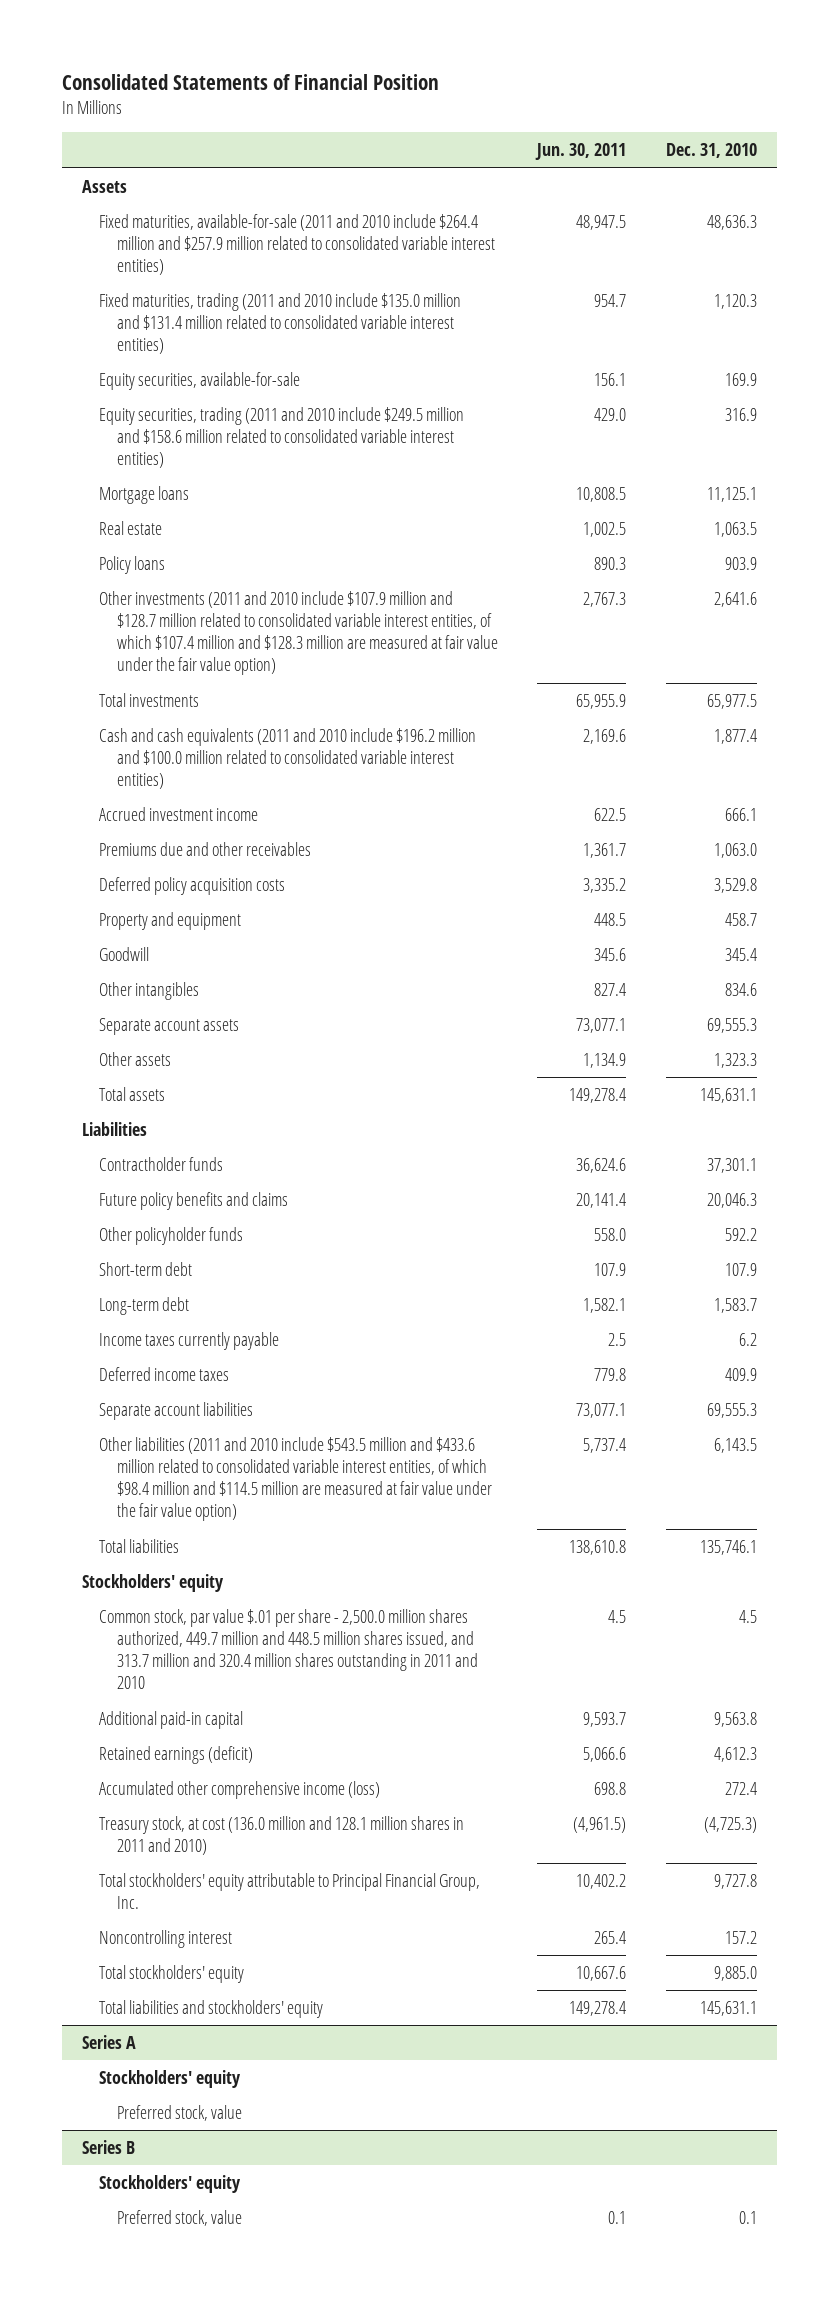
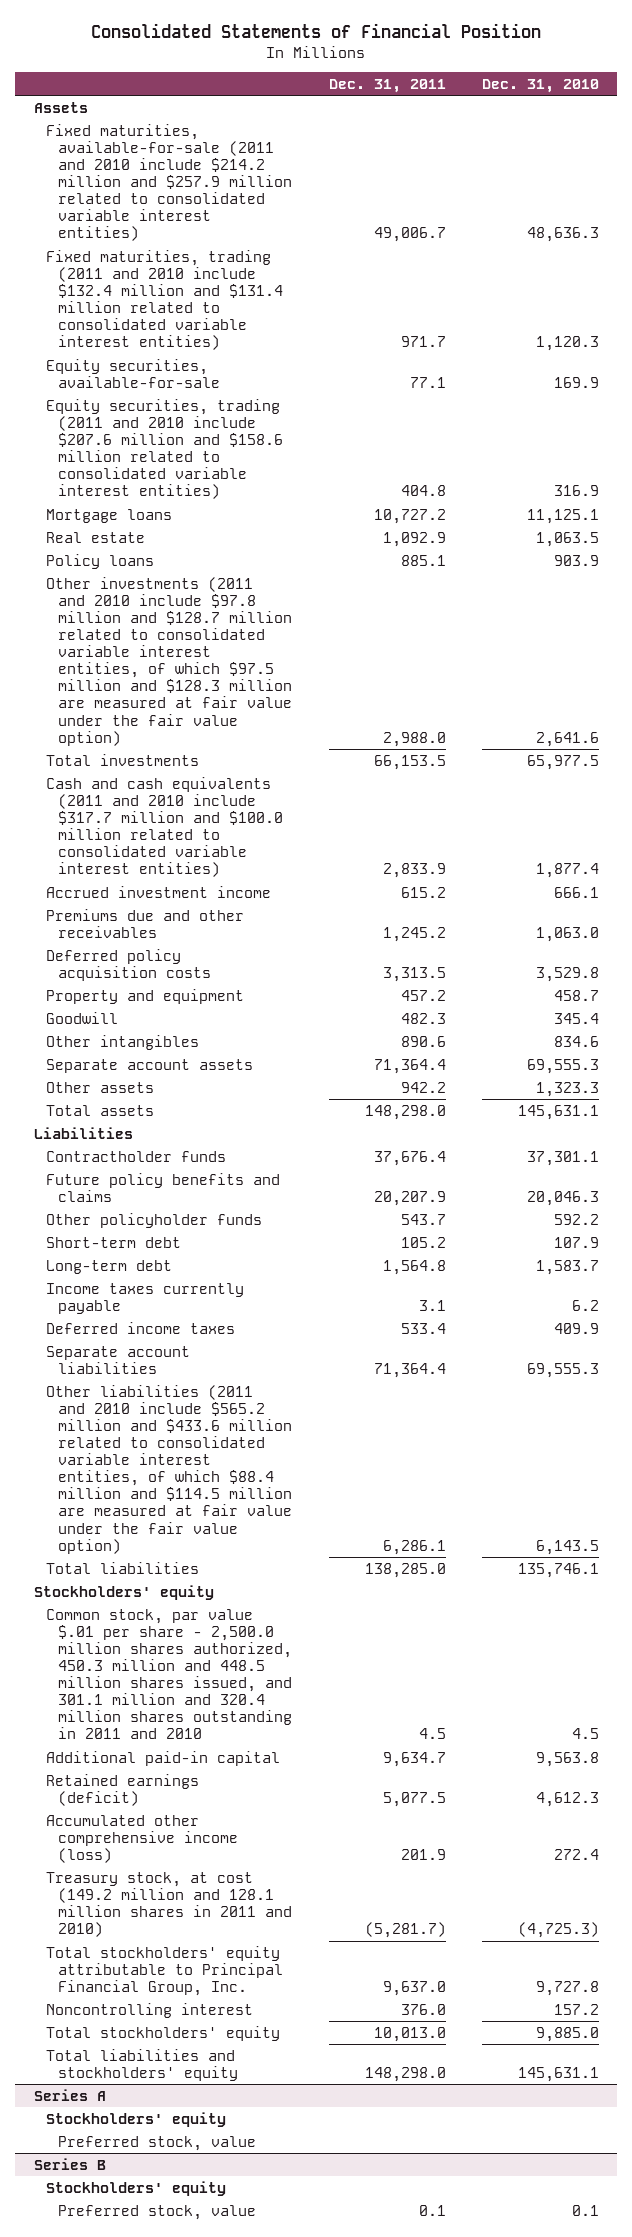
[535,143,627,161] Jun. 30, 2011 -> none
none -> [328,78,446,93] Dec. 31, 2011
[99,213,495,276] Fixed maturities, available-for-sale (2011 and 2010 include $264.4 million and $257.9 million related to consolidated variable interest entities) -> [45,123,293,242] Fixed maturities, available-for-sale (2011 and 2010 include $214.2 million and $257.9 million related to consolidated variable interest entities)
[99,292,462,355] Fixed maturities, trading (2011 and 2010 include $135.0 million and $131.4 million related to consolidated variable interest entities) -> [45,249,284,351] Fixed maturities, trading (2011 and 2010 include $132.4 million and $131.4 million related to consolidated variable interest entities)
[99,406,465,469] Equity securities, trading (2011 and 2010 include $249.5 million and $158.6 million related to consolidated variable interest entities) -> [45,398,284,500] Equity securities, trading (2011 and 2010 include $207.6 million and $158.6 million related to consolidated variable interest entities)
[99,590,498,676] Other investments (2011 and 2010 include $107.9 million and $128.7 million related to consolidated variable interest entities, of which $107.4 million and $128.3 million are measured at fair value under the fair value option) -> [45,576,293,746] Other investments (2011 and 2010 include $97.8 million and $128.7 million related to consolidated variable interest entities, of which $97.5 million and $128.3 million are measured at fair value under the fair value option)
[99,727,477,790] Cash and cash equivalents (2011 and 2010 include $196.2 million and $100.0 million related to consolidated variable interest entities) -> [45,776,284,878] Cash and cash equivalents (2011 and 2010 include $317.7 million and $100.0 million related to consolidated variable interest entities)
[99,1436,492,1522] Other liabilities (2011 and 2010 include $543.5 million and $433.6 million related to consolidated variable interest entities, of which $98.4 million and $114.5 million are measured at fair value under the fair value option) -> [45,1384,293,1554] Other liabilities (2011 and 2010 include $565.2 million and $433.6 million related to consolidated variable interest entities, of which $88.4 million and $114.5 million are measured at fair value under the fair value option)
[99,1608,478,1690] Common stock, par value $.01 per share - 2,500.0 million shares authorized, 449.7 million and 448.5 million shares issued, and 313.7 million and 320.4 million shares outstanding in 2011 and 2010 -> [45,1608,293,1740] Common stock, par value $.01 per share - 2,500.0 million shares authorized, 450.3 million and 448.5 million shares issued, and 301.1 million and 320.4 million shares outstanding in 2011 and 2010
[99,1815,465,1856] Treasury stock, at cost (136.0 million and 128.1 million shares in 2011 and 2010) -> [45,1871,293,1938] Treasury stock, at cost (149.2 million and 128.1 million shares in 2011 and 2010)

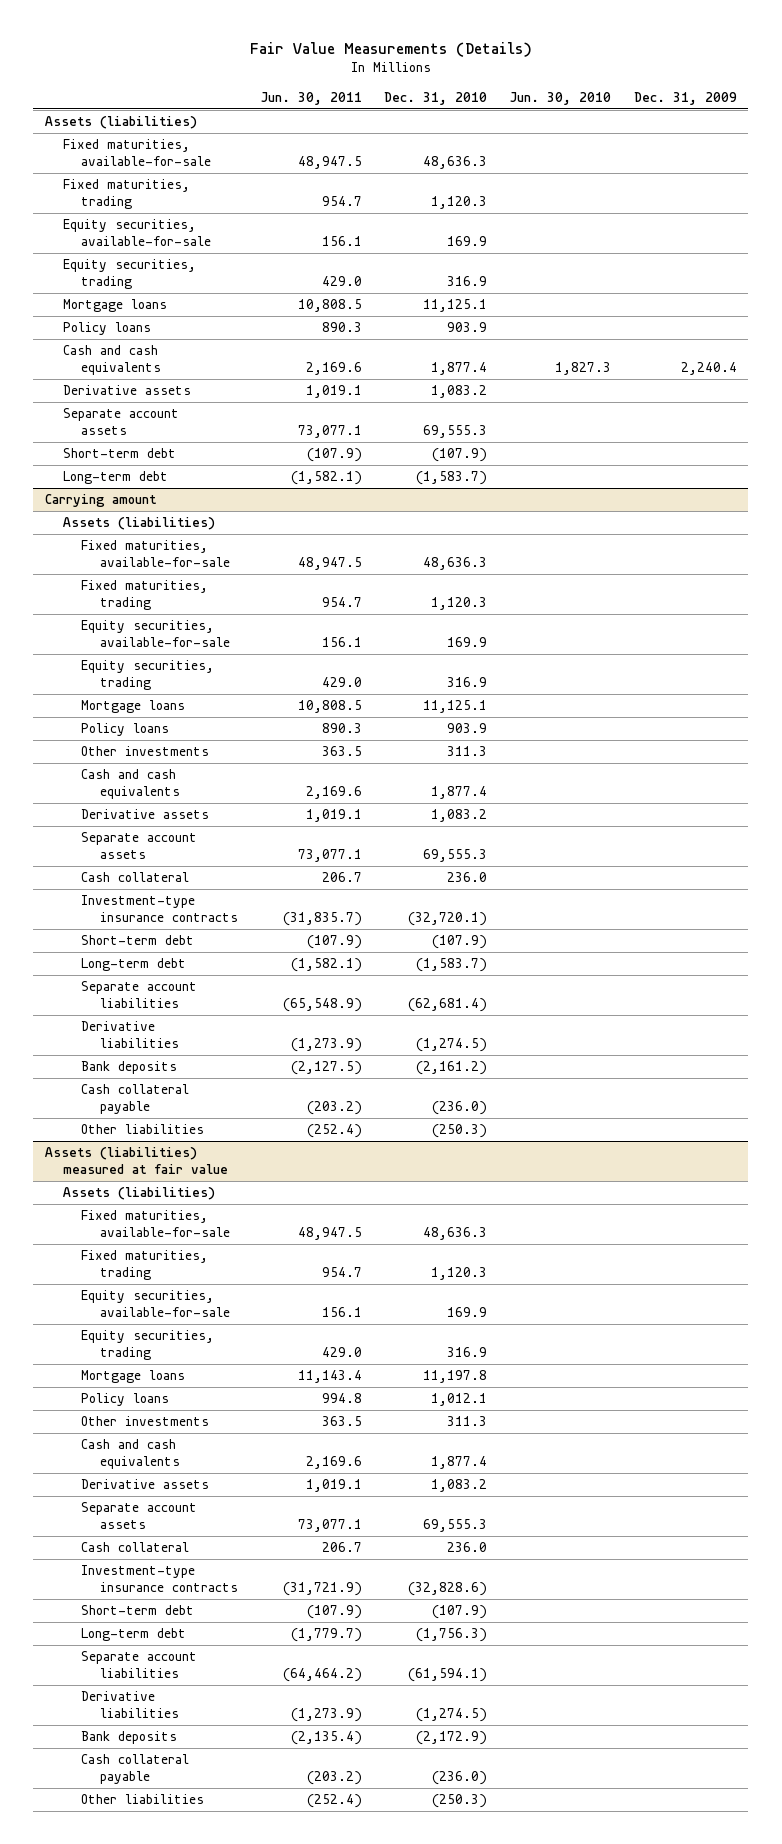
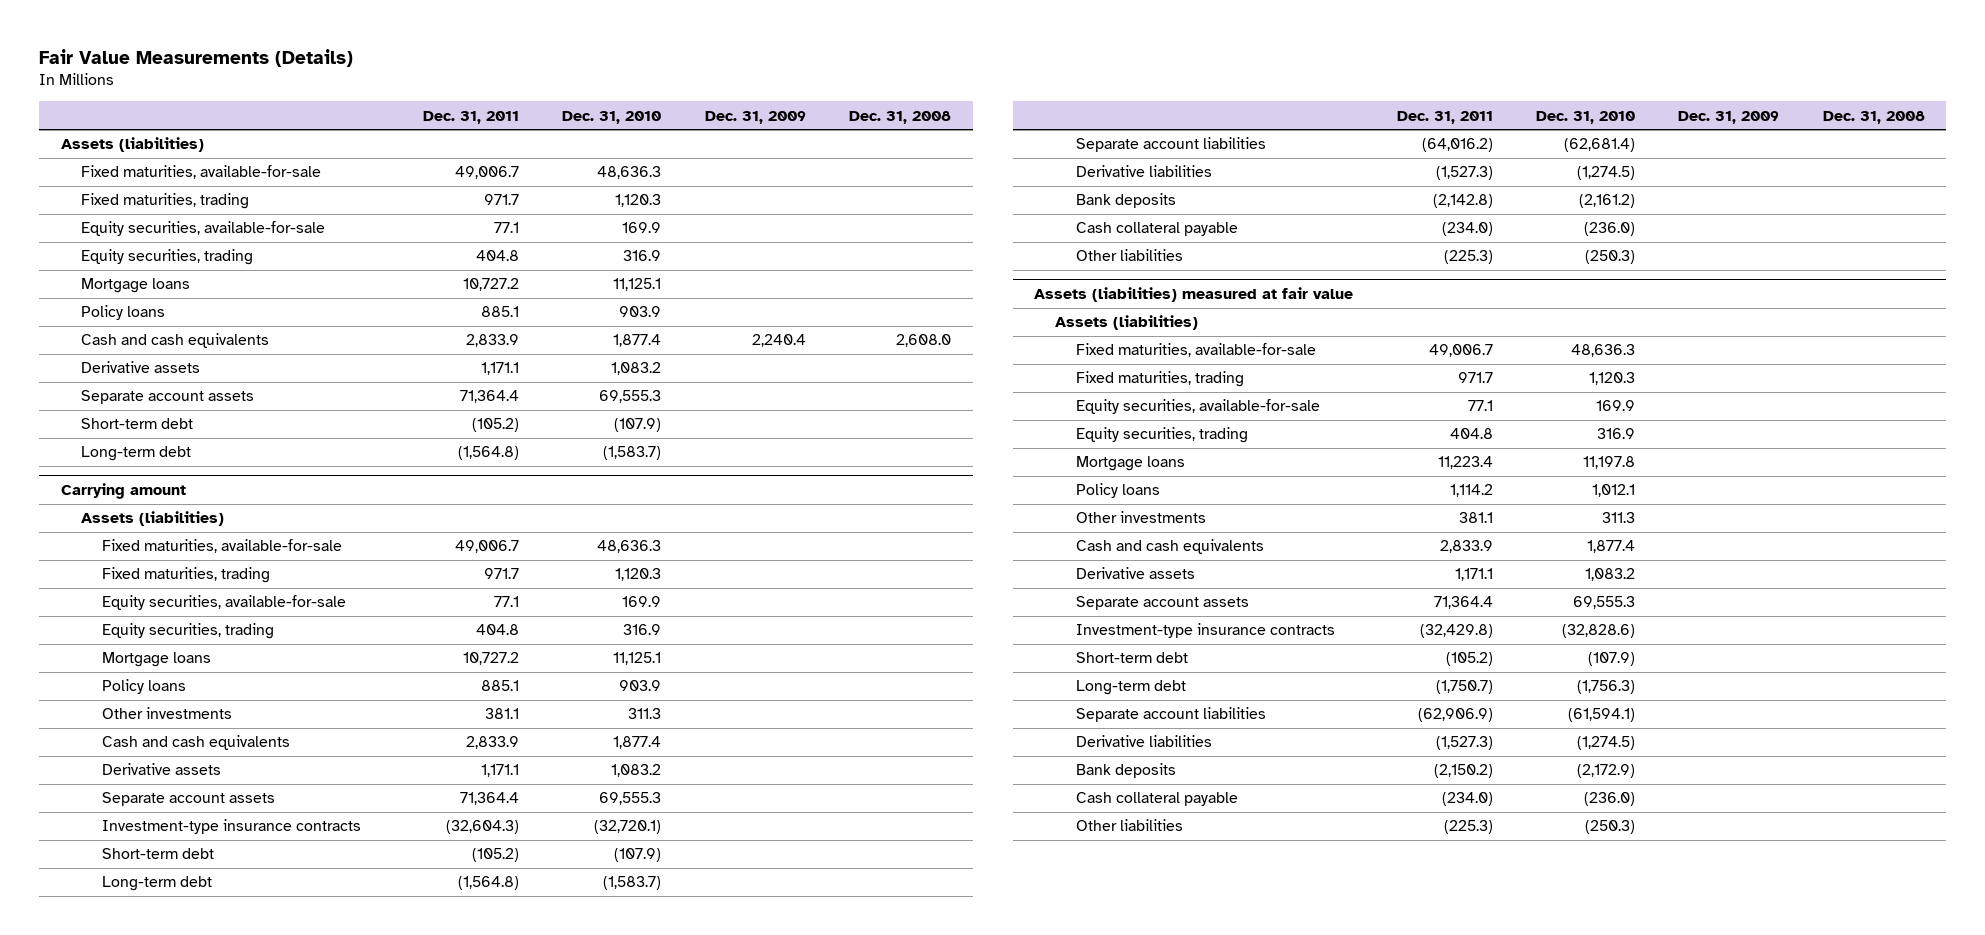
[260,91,362,105] Jun. 30, 2011 -> none
[510,91,612,105] Jun. 30, 2010 -> none
none -> [423,110,520,124] Dec. 31, 2011
none -> [849,110,952,124] Dec. 31, 2008
[81,871,190,882] Cash collateral -> none
[81,1541,190,1552] Cash collateral -> none

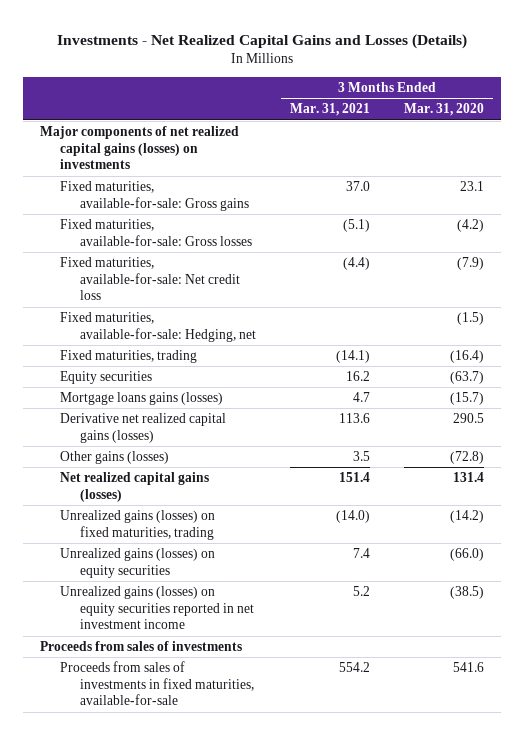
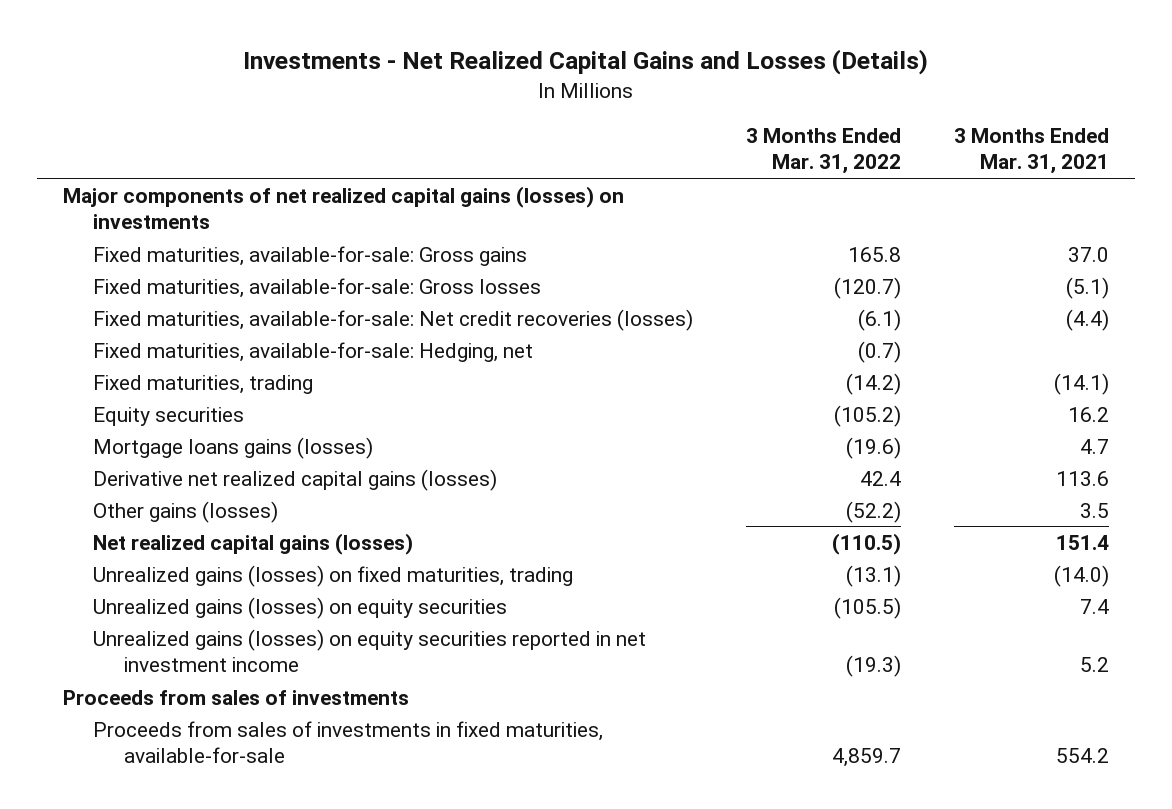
[404,103,485,117] Mar. 31, 2020 -> none
none -> [746,127,902,175] 3 Months Ended Mar. 31, 2022
[60,257,240,301] Fixed maturities, available-for-sale: Net credit loss -> [93,308,694,331] Fixed maturities, available-for-sale: Net credit recoveries (losses)

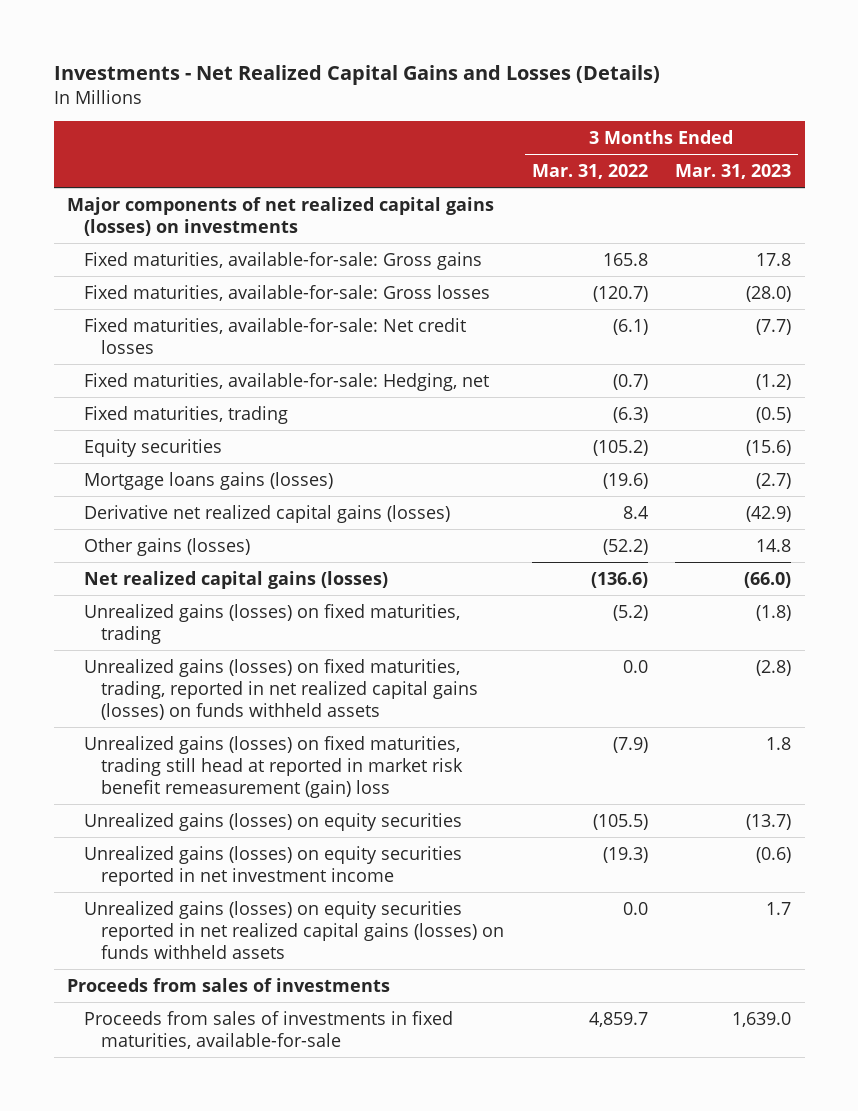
[953,127,1109,175] 3 Months Ended Mar. 31, 2021 -> none
none -> [675,163,792,179] Mar. 31, 2023
[93,308,694,331] Fixed maturities, available-for-sale: Net credit recoveries (losses) -> [84,317,467,354] Fixed maturities, available-for-sale: Net credit losses
[846,372,902,395] (14.2) -> [612,406,648,423] (6.3)
[860,470,902,486] 42.4 -> [622,505,648,519] 8.4
[832,532,902,555] (110.5) -> [590,571,648,588] (136.6)
[846,564,902,587] (13.1) -> [612,604,648,621] (5.2)
none -> [84,658,479,720] Unrealized gains (losses) on fixed maturities, trading, reported in net realized capital gains (losses) on funds withheld assets
none -> [84,735,464,798] Unrealized gains (losses) on fixed maturities, trading still head at reported in market risk benefit remeasurement (gain) loss
none -> [84,900,505,959] Unrealized gains (losses) on equity securities reported in net realized capital gains (losses) on funds withheld assets

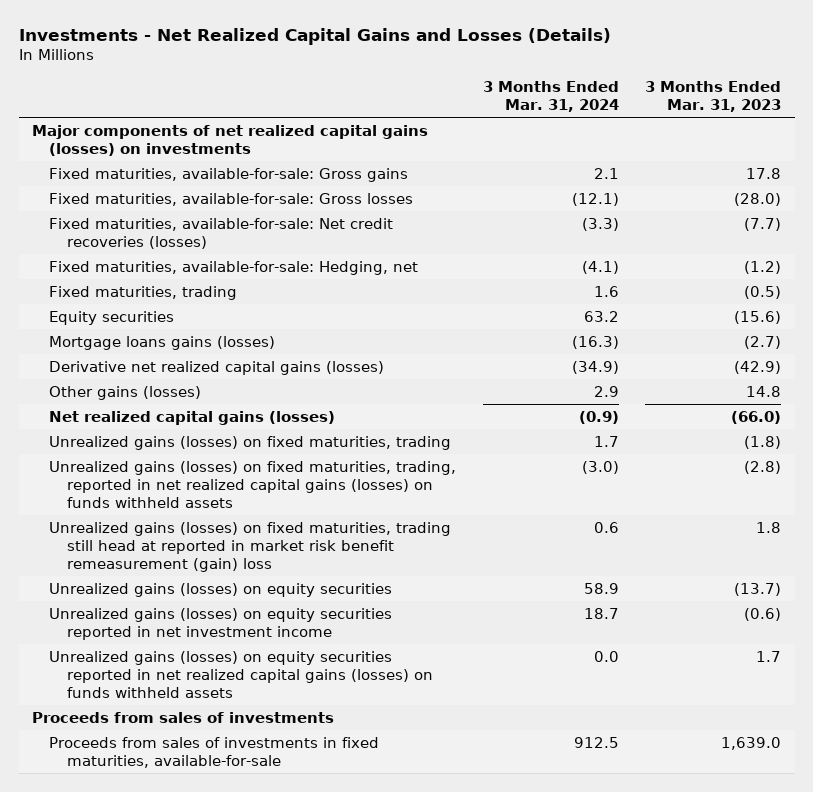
[531,163,648,179] Mar. 31, 2022 -> none
none -> [482,80,619,112] 3 Months Ended Mar. 31, 2024
[84,317,467,354] Fixed maturities, available-for-sale: Net credit losses -> [49,217,394,249] Fixed maturities, available-for-sale: Net credit recoveries (losses)

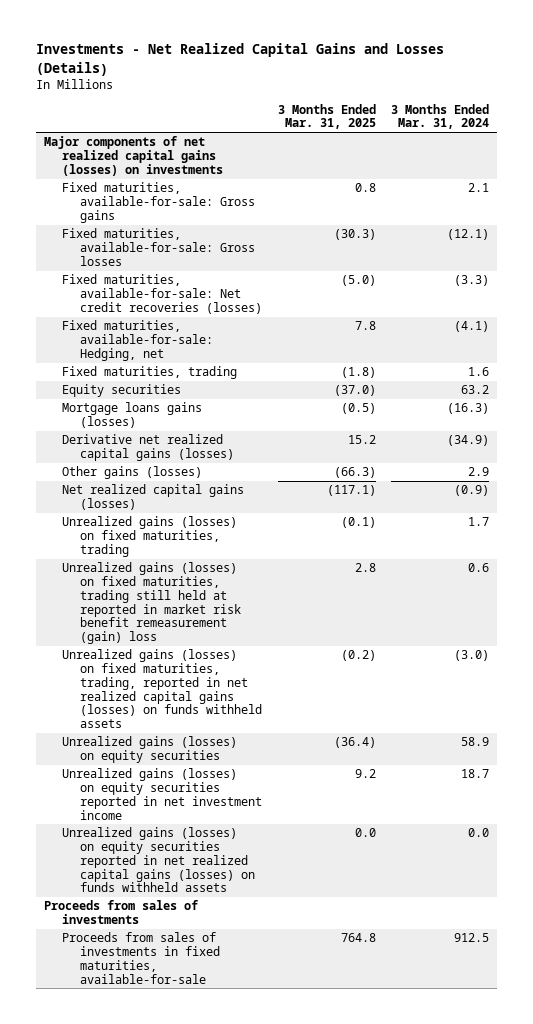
[645,80,782,112] 3 Months Ended Mar. 31, 2023 -> none
none -> [277,103,376,130] 3 Months Ended Mar. 31, 2025
none -> [61,562,242,644] Unrealized gains (losses) on fixed maturities, trading still held at reported in market risk benefit remeasurement (gain) loss
[49,521,452,572] Unrealized gains (losses) on fixed maturities, trading still head at reported in market risk benefit remeasurement (gain) loss -> none

